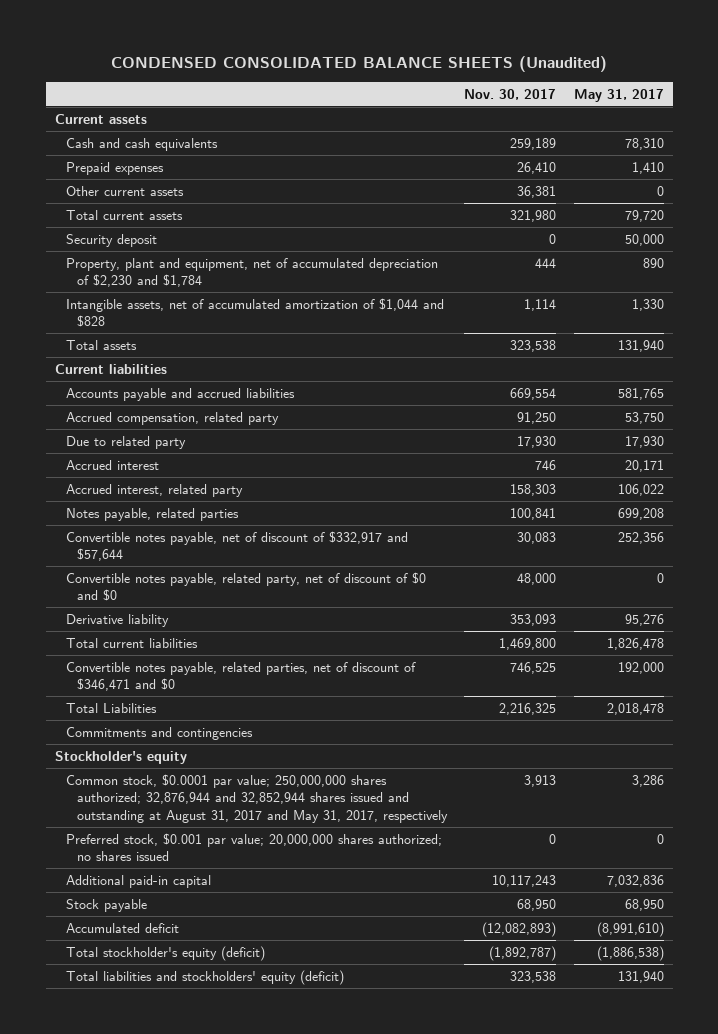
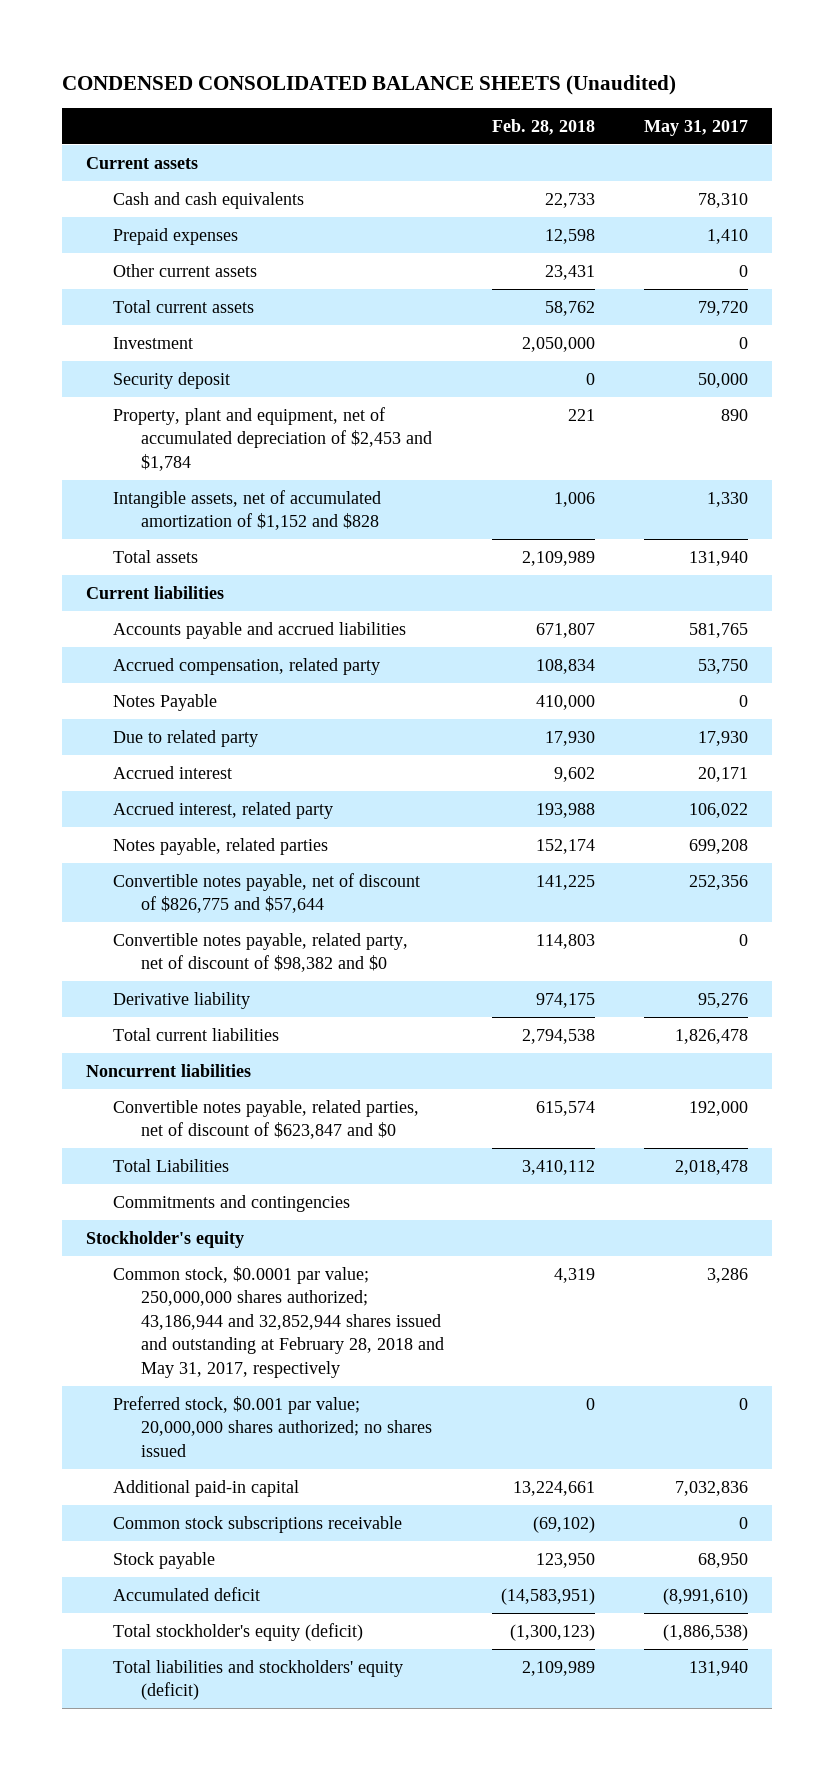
[464,88,557,100] Nov. 30, 2017 -> none
none -> [492,118,596,135] Feb. 28, 2018
none -> [113,336,194,349] Investment
[65,257,438,288] Property, plant and equipment, net of accumulated depreciation of $2,230 and $1,784 -> [113,406,432,471] Property, plant and equipment, net of accumulated depreciation of $2,453 and $1,784
[65,297,444,328] Intangible assets, net of accumulated amortization of $1,044 and $828 -> [113,489,382,531] Intangible assets, net of accumulated amortization of $1,152 and $828
none -> [113,693,218,711] Notes Payable
[65,530,408,562] Convertible notes payable, net of discount of $332,917 and $57,644 -> [113,872,421,914] Convertible notes payable, net of discount of $826,775 and $57,644
[65,571,426,602] Convertible notes payable, related party, net of discount of $0 and $0 -> [113,932,409,973] Convertible notes payable, related party, net of discount of $98,382 and $0
none -> [85,1063,251,1077] Noncurrent liabilities
[65,661,416,692] Convertible notes payable, related parties, net of discount of $346,471 and $0 -> [113,1099,420,1140] Convertible notes payable, related parties, net of discount of $623,847 and $0
[65,773,448,823] Common stock, $0.0001 par value; 250,000,000 shares authorized; 32,876,944 and 32,852,944 shares issued and outstanding at August 31, 2017 and May 31, 2017, respectively -> [113,1265,444,1378] Common stock, $0.0001 par value; 250,000,000 shares authorized; 43,186,944 and 32,852,944 shares issued and outstanding at February 28, 2018 and May 31, 2017, respectively
none -> [113,1515,403,1533] Common stock subscriptions receivable

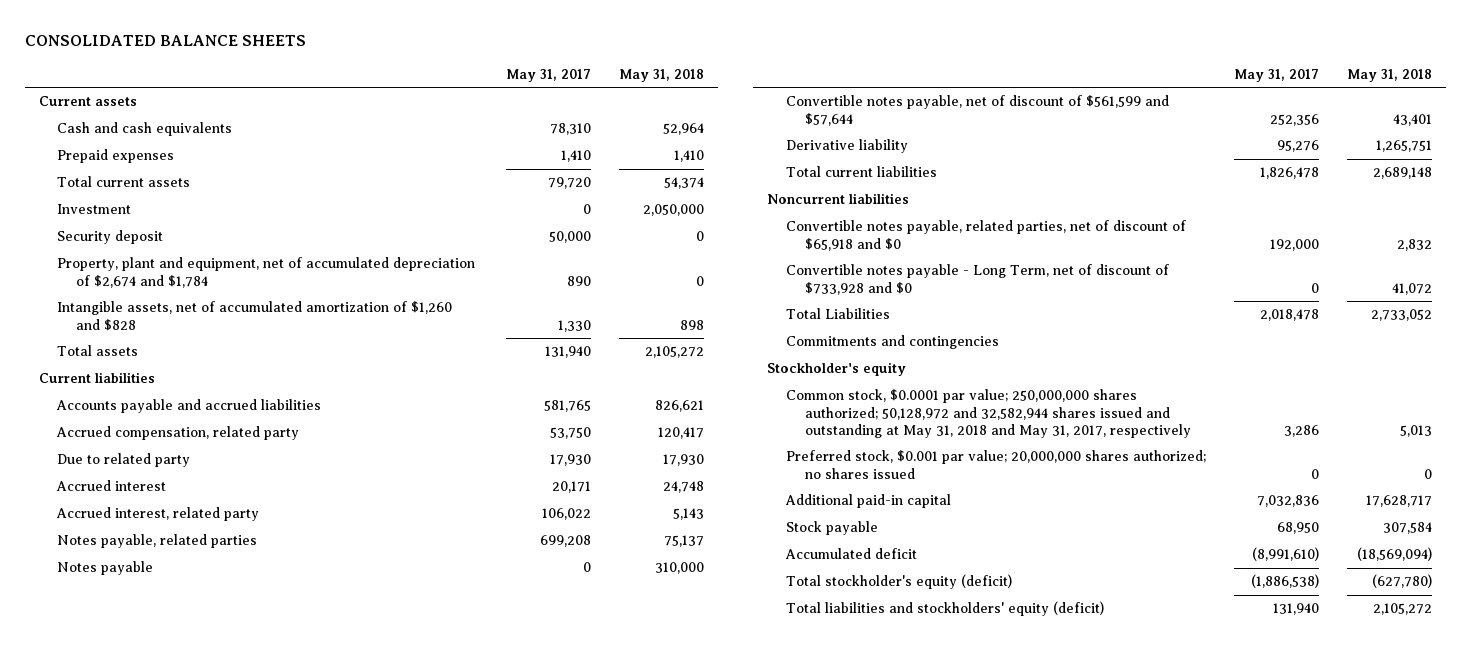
[61,74,676,95] CONDENSED CONSOLIDATED BALANCE SHEETS (Unaudited) -> [24,35,306,47] CONSOLIDATED BALANCE SHEETS
[492,118,596,135] Feb. 28, 2018 -> none
none -> [618,68,704,82] May 31, 2018
[113,263,258,277] Other current assets -> none
[113,406,432,471] Property, plant and equipment, net of accumulated depreciation of $2,453 and $1,784 -> [57,257,476,288] Property, plant and equipment, net of accumulated depreciation of $2,674 and $1,784
[113,489,382,531] Intangible assets, net of accumulated amortization of $1,152 and $828 -> [57,301,453,331] Intangible assets, net of accumulated amortization of $1,260 and $828
[113,693,218,711] Notes Payable -> none
[113,932,409,973] Convertible notes payable, related party, net of discount of $98,382 and $0 -> none
none -> [57,561,154,576] Notes payable
[113,872,421,914] Convertible notes payable, net of discount of $826,775 and $57,644 -> [785,95,1169,126] Convertible notes payable, net of discount of $561,599 and $57,644
[113,1099,420,1140] Convertible notes payable, related parties, net of discount of $623,847 and $0 -> [785,220,1186,251] Convertible notes payable, related parties, net of discount of $65,918 and $0
none -> [785,264,1169,295] Convertible notes payable - Long Term, net of discount of $733,928 and $0
[113,1265,444,1378] Common stock, $0.0001 par value; 250,000,000 shares authorized; 43,186,944 and 32,852,944 shares issued and outstanding at February 28, 2018 and May 31, 2017, respectively -> [785,389,1191,438] Common stock, $0.0001 par value; 250,000,000 shares authorized; 50,128,972 and 32,582,944 shares issued and outstanding at May 31, 2018 and May 31, 2017, respectively
[113,1515,403,1533] Common stock subscriptions receivable -> none

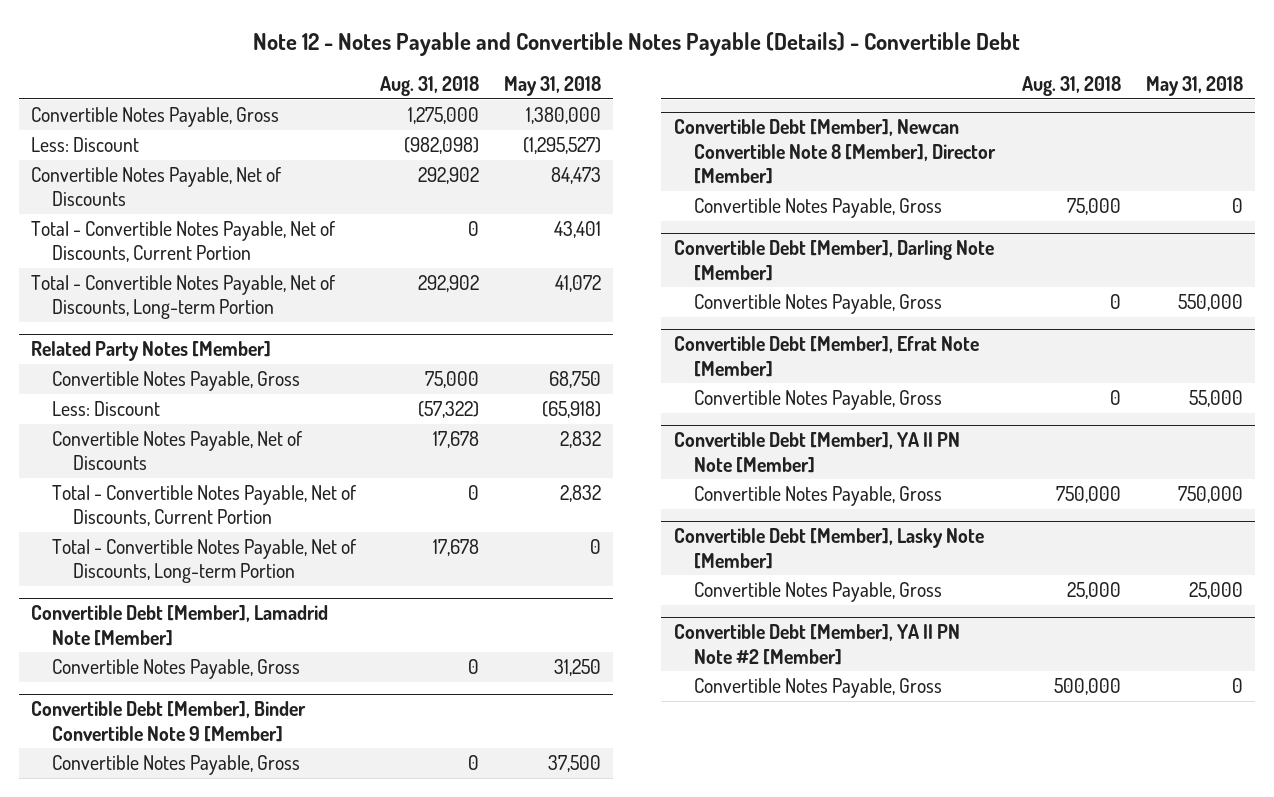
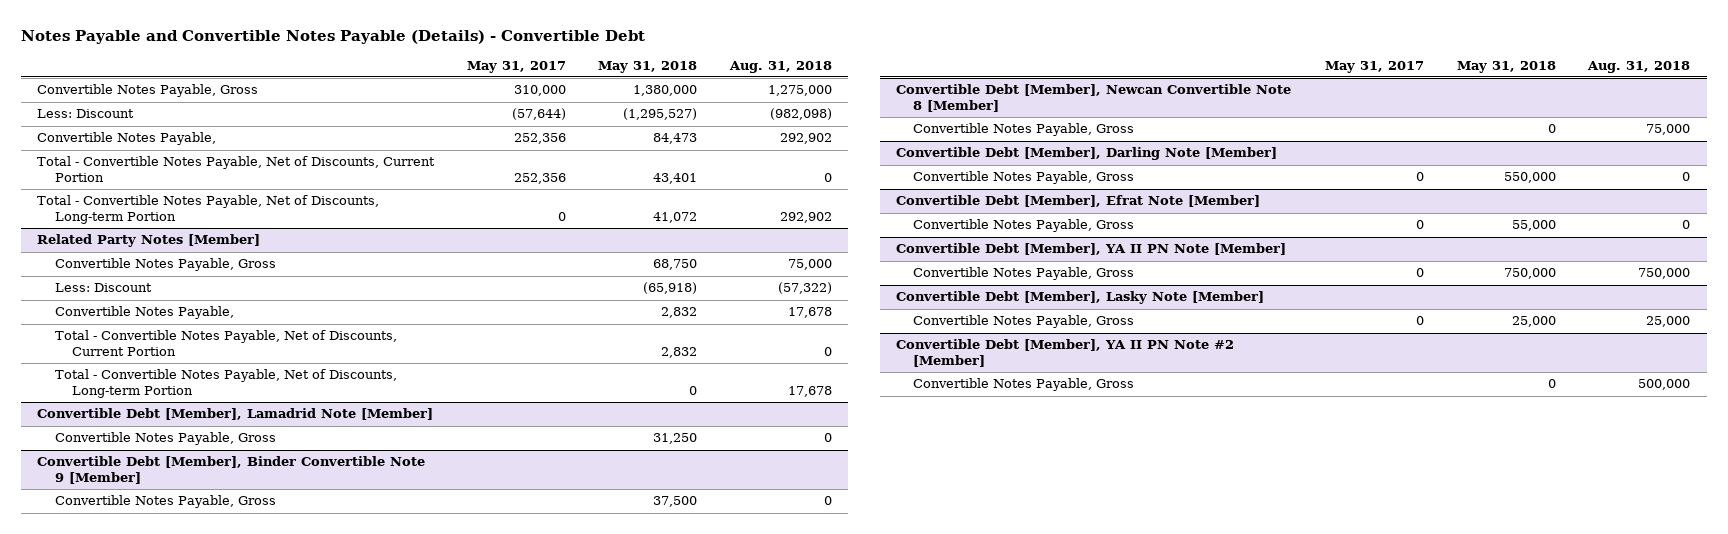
[253,31,1021,56] Note 12 - Notes Payable and Convertible Notes Payable (Details) - Convertible Debt -> [21,29,646,44] Notes Payable and Convertible Notes Payable (Details) - Convertible Debt
none -> [466,60,566,73] May 31, 2017
[31,166,282,207] Convertible Notes Payable, Net of Discounts -> [37,132,217,146] Convertible Notes Payable,
[52,430,303,471] Convertible Notes Payable, Net of Discounts -> [54,306,234,320] Convertible Notes Payable,
[673,119,997,185] Convertible Debt [Member], Newcan Convertible Note 8 [Member], Director [Member] -> [895,84,1291,112] Convertible Debt [Member], Newcan Convertible Note 8 [Member]

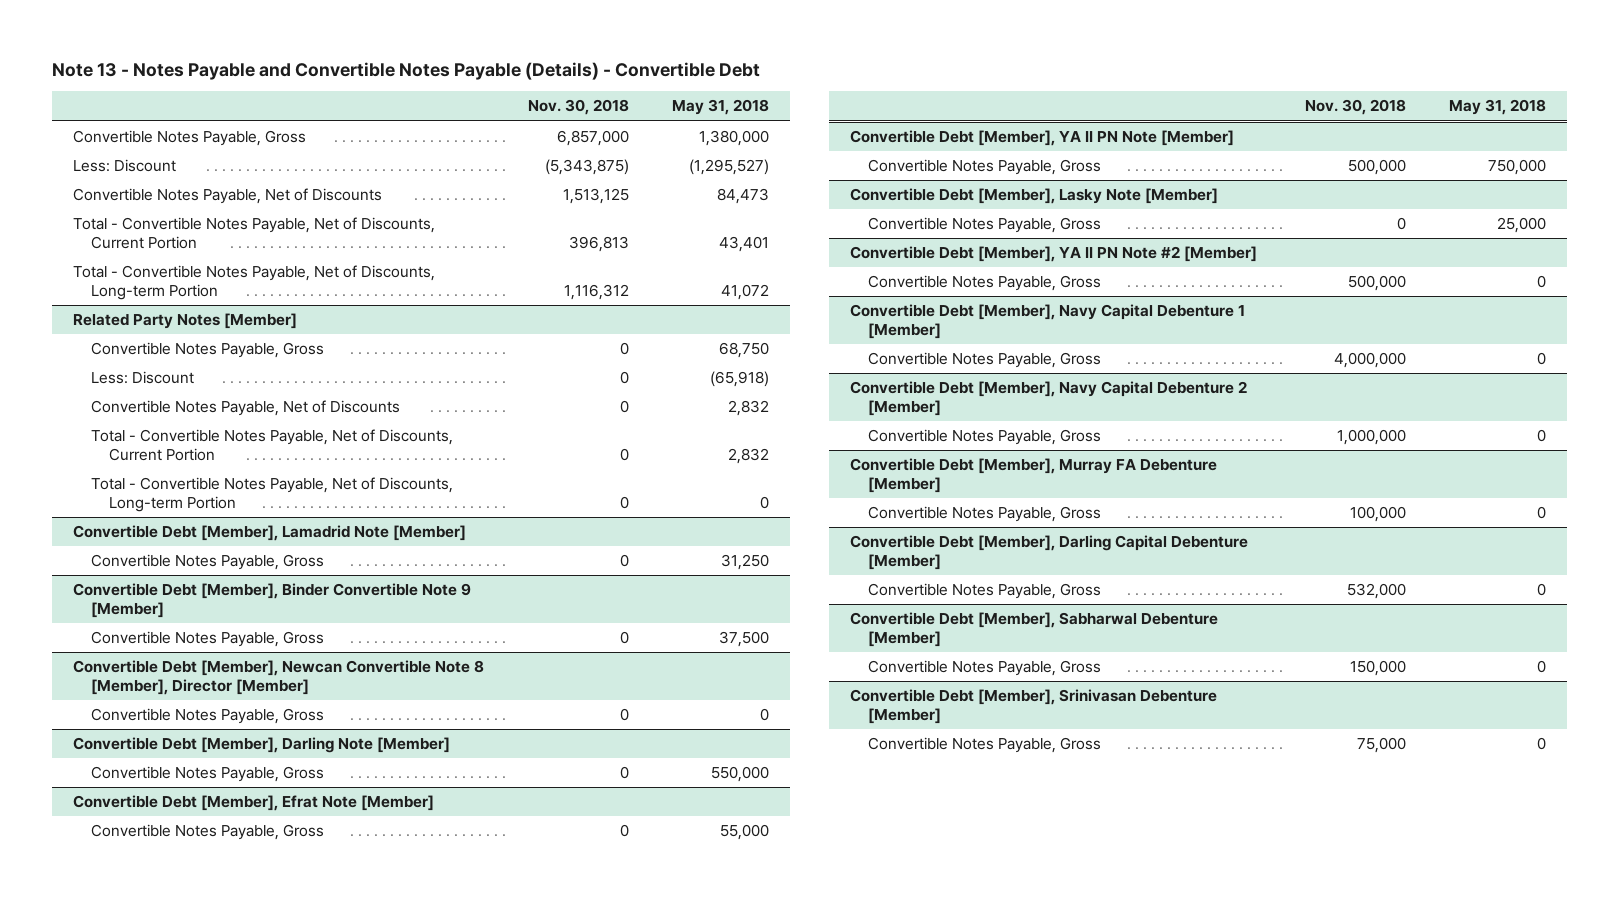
[21,29,646,44] Notes Payable and Convertible Notes Payable (Details) - Convertible Debt -> [51,61,760,80] Note 13 - Notes Payable and Convertible Notes Payable (Details) - Convertible Debt
[466,60,566,73] May 31, 2017 -> none
[728,60,832,73] Aug. 31, 2018 -> none
none -> [527,99,629,116] Nov. 30, 2018
[37,132,217,146] Convertible Notes Payable, -> [73,188,383,205] Convertible Notes Payable, Net of Discounts
[54,306,234,320] Convertible Notes Payable, -> [91,400,401,417] Convertible Notes Payable, Net of Discounts
[895,84,1291,112] Convertible Debt [Member], Newcan Convertible Note 8 [Member] -> [73,660,485,696] Convertible Debt [Member], Newcan Convertible Note 8 [Member], Director [Member]
none -> [850,304,1246,340] Convertible Debt [Member], Navy Capital Debenture 1 [Member]
none -> [868,352,1102,369] Convertible Notes Payable, Gross
none -> [850,381,1248,417] Convertible Debt [Member], Navy Capital Debenture 2 [Member]
none -> [868,429,1102,446] Convertible Notes Payable, Gross
none -> [850,458,1218,494] Convertible Debt [Member], Murray FA Debenture [Member]
none -> [868,506,1102,523] Convertible Notes Payable, Gross
none -> [850,535,1249,571] Convertible Debt [Member], Darling Capital Debenture [Member]
none -> [868,583,1102,600] Convertible Notes Payable, Gross
none -> [850,612,1219,648] Convertible Debt [Member], Sabharwal Debenture [Member]
none -> [868,660,1102,677] Convertible Notes Payable, Gross
none -> [850,689,1218,725] Convertible Debt [Member], Srinivasan Debenture [Member]
none -> [868,737,1102,754] Convertible Notes Payable, Gross

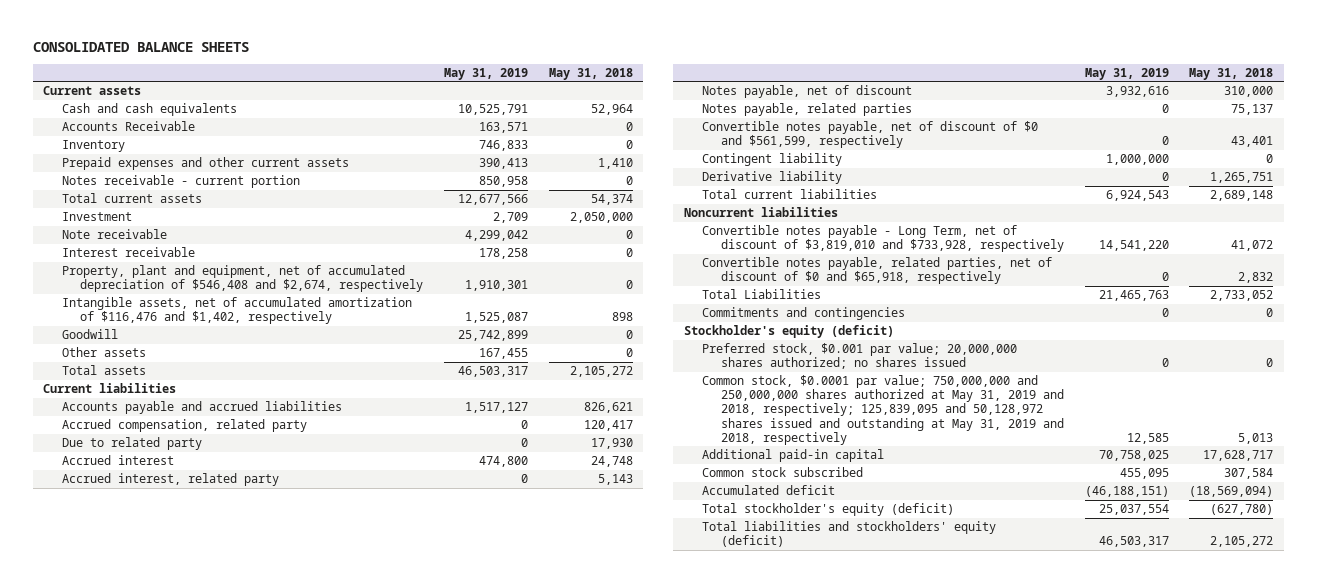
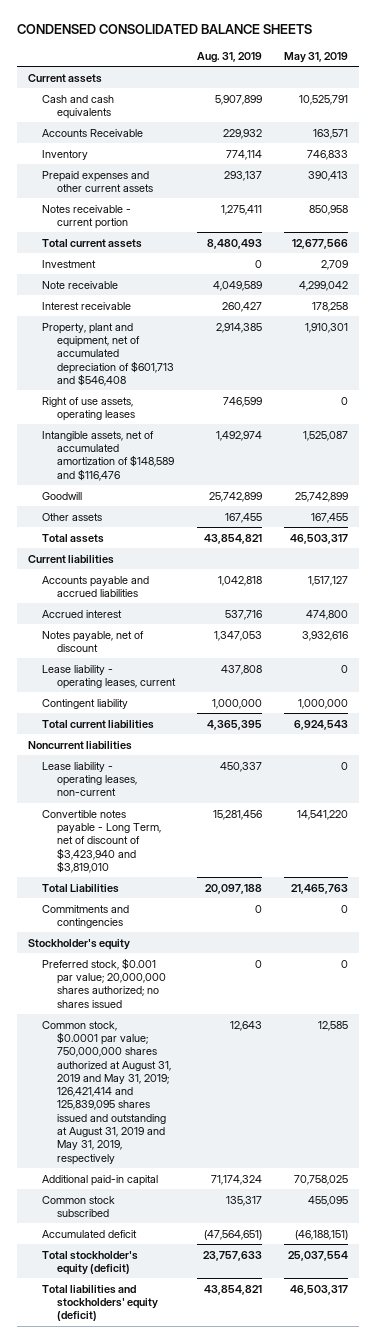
[32,41,249,52] CONSOLIDATED BALANCE SHEETS -> [17,24,313,35] CONDENSED CONSOLIDATED BALANCE SHEETS
[548,67,633,80] May 31, 2018 -> none
none -> [196,52,262,64] Aug. 31, 2019
[61,265,424,293] Property, plant and equipment, net of accumulated depreciation of $546,408 and $2,674, respectively -> [42,322,174,386] Property, plant and equipment, net of accumulated depreciation of $601,713 and $546,408
none -> [42,396,135,421] Right of use assets, operating leases
[61,297,412,325] Intangible assets, net of accumulated amortization of $116,476 and $1,402, respectively -> [42,430,174,481] Intangible assets, net of accumulated amortization of $148,589 and $116,476
[61,419,307,433] Accrued compensation, related party -> none
[61,437,202,451] Due to related party -> none
[61,473,279,487] Accrued interest, related party -> none
[702,103,913,117] Notes payable, related parties -> none
[702,121,1039,149] Convertible notes payable, net of discount of $0 and $561,599, respectively -> none
none -> [42,664,176,689] Lease liability - operating leases, current
[702,171,843,185] Derivative liability -> none
[702,257,1053,285] Convertible notes payable, related parties, net of discount of $0 and $65,918, respectively -> none
none -> [42,761,137,797] Lease liability - operating leases, non-current
[702,225,1064,253] Convertible notes payable - Long Term, net of discount of $3,819,010 and $733,928, respectively -> [42,809,161,873] Convertible notes payable - Long Term, net of discount of $3,423,940 and $3,819,010
[683,325,894,339] Stockholder's equity (deficit) -> [28,938,131,950] Stockholder's equity
[702,375,1064,445] Common stock, $0.0001 par value; 750,000,000 and 250,000,000 shares authorized at May 31, 2019 and 2018, respectively; 125,839,095 and 50,128,972 shares issued and outstanding at May 31, 2019 and 2018, respectively -> [42,1020,171,1165] Common stock, $0.0001 par value; 750,000,000 shares authorized at August 31, 2019 and May 31, 2019; 126,421,414 and 125,839,095 shares issued and outstanding at August 31, 2019 and May 31, 2019, respectively

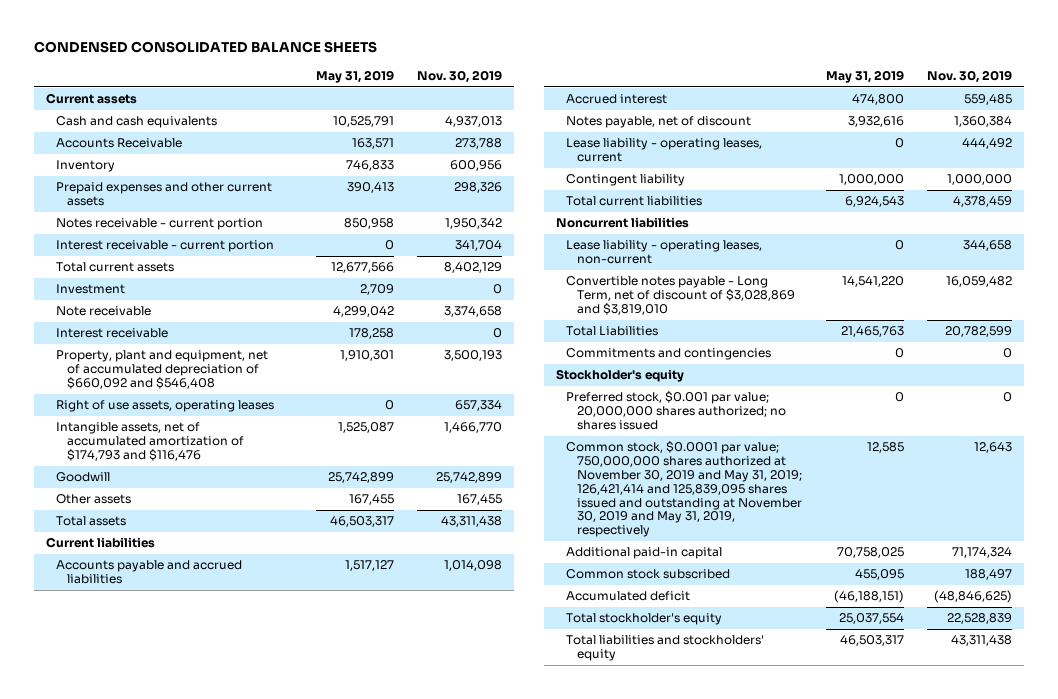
[196,52,262,64] Aug. 31, 2019 -> none
none -> [417,69,503,83] Nov. 30, 2019
none -> [56,240,275,253] Interest receivable - current portion
[42,322,174,386] Property, plant and equipment, net of accumulated depreciation of $601,713 and $546,408 -> [56,350,269,390] Property, plant and equipment, net of accumulated depreciation of $660,092 and $546,408
[42,430,174,481] Intangible assets, net of accumulated amortization of $148,589 and $116,476 -> [56,422,245,462] Intangible assets, net of accumulated amortization of $174,793 and $116,476
[42,809,161,873] Convertible notes payable - Long Term, net of discount of $3,423,940 and $3,819,010 -> [566,276,796,316] Convertible notes payable - Long Term, net of discount of $3,028,869 and $3,819,010
[42,1020,171,1165] Common stock, $0.0001 par value; 750,000,000 shares authorized at August 31, 2019 and May 31, 2019; 126,421,414 and 125,839,095 shares issued and outstanding at August 31, 2019 and May 31, 2019, respectively -> [566,441,803,538] Common stock, $0.0001 par value; 750,000,000 shares authorized at November 30, 2019 and May 31, 2019; 126,421,414 and 125,839,095 shares issued and outstanding at November 30, 2019 and May 31, 2019, respectively
[42,1250,139,1275] Total stockholder's equity (deficit) -> [566,613,723,626] Total stockholder's equity
[42,1284,158,1322] Total liabilities and stockholders' equity (deficit) -> [566,635,765,662] Total liabilities and stockholders' equity

